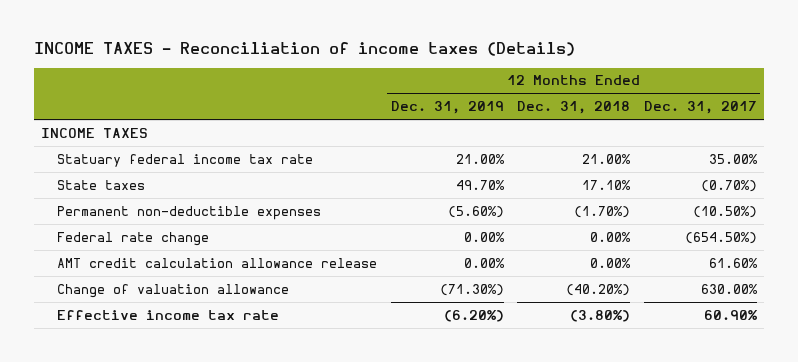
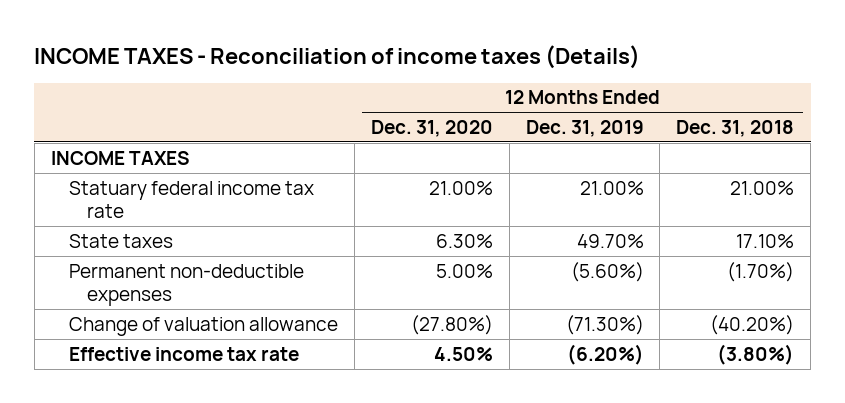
[643,101,757,115] Dec. 31, 2017 -> none
none -> [370,119,493,137] Dec. 31, 2020
[57,231,210,246] Federal rate change -> none
[57,257,378,268] AMT credit calculation allowance release -> none

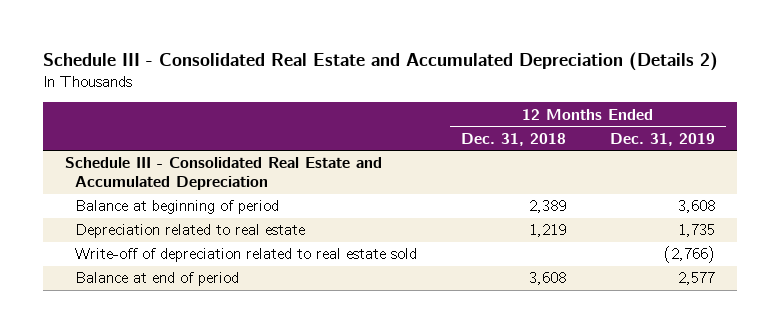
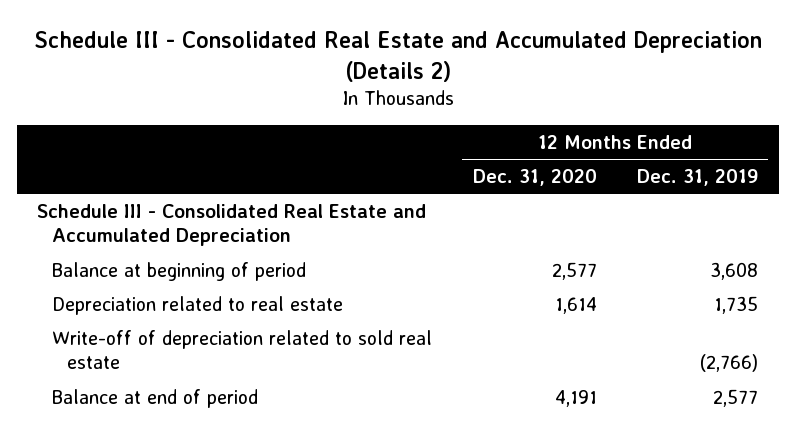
[461,132,567,146] Dec. 31, 2018 -> none
none -> [472,168,597,186] Dec. 31, 2020
[75,248,418,263] Write-off of depreciation related to real estate sold -> [51,329,432,370] Write-off of depreciation related to sold real estate

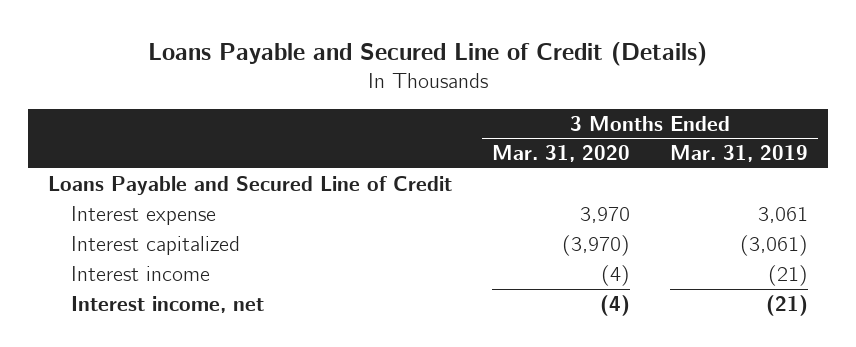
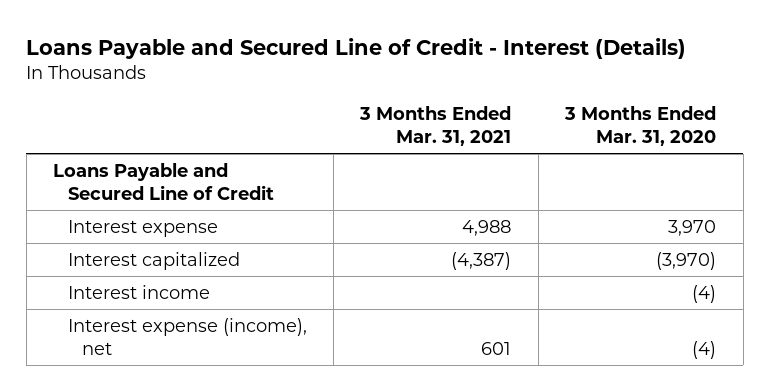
[147,42,707,67] Loans Payable and Secured Line of Credit (Details) -> [26,37,687,59] Loans Payable and Secured Line of Credit - Interest (Details)
[669,145,808,163] Mar. 31, 2019 -> none
none -> [359,105,512,146] 3 Months Ended Mar. 31, 2021
[70,295,264,313] Interest income, net -> [67,317,307,355] Interest expense (income), net

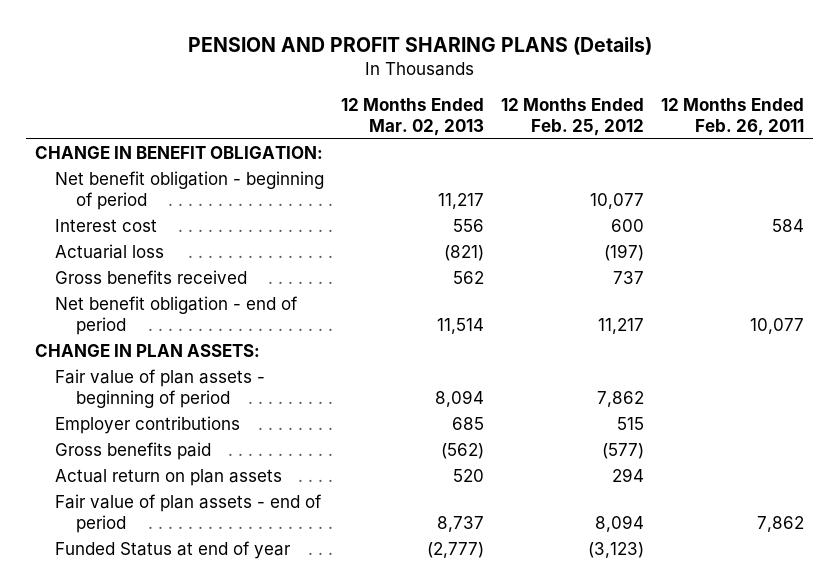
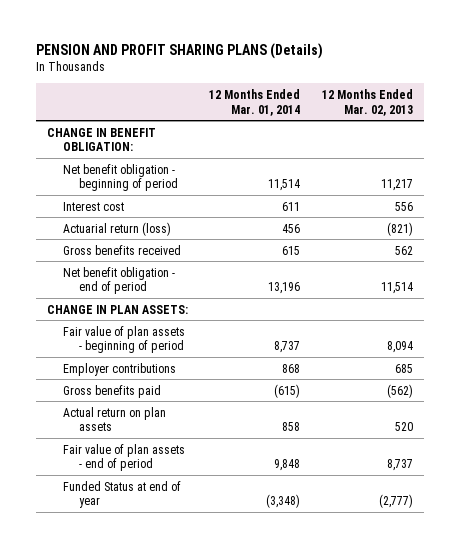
[501,98,645,137] 12 Months Ended Feb. 25, 2012 -> none
[661,98,805,137] 12 Months Ended Feb. 26, 2011 -> none
none -> [209,88,301,116] 12 Months Ended Mar. 01, 2014
[55,244,165,260] Actuarial loss -> [62,221,171,236] Actuarial return (loss)

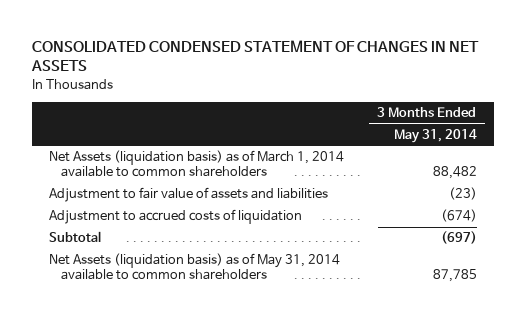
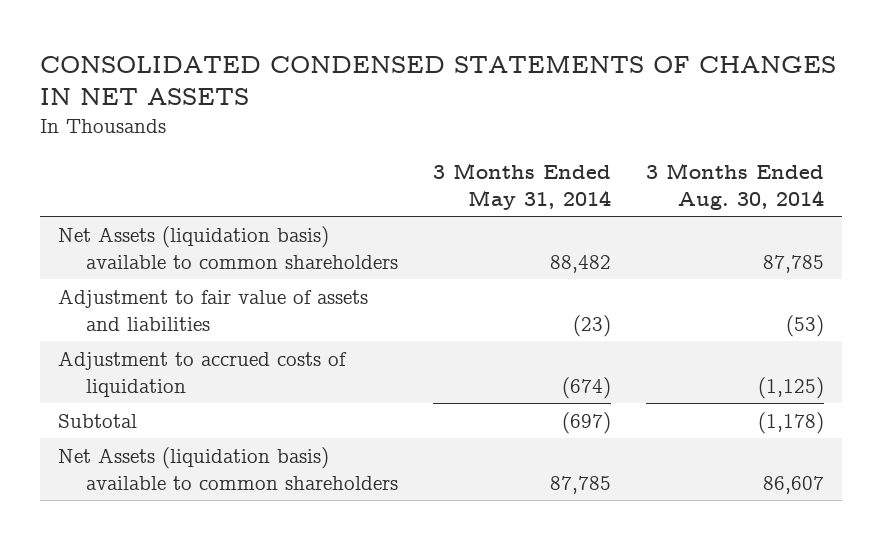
[30,39,479,72] CONSOLIDATED CONDENSED STATEMENT OF CHANGES IN NET ASSETS -> [40,54,837,106] CONSOLIDATED CONDENSED STATEMENTS OF CHANGES IN NET ASSETS
none -> [646,162,825,211] 3 Months Ended Aug. 30, 2014
[48,150,344,178] Net Assets (liquidation basis) as of March 1, 2014 available to common shareholders -> [57,225,398,269] Net Assets (liquidation basis) available to common shareholders
[48,253,340,281] Net Assets (liquidation basis) as of May 31, 2014 available to common shareholders -> [57,446,398,490] Net Assets (liquidation basis) available to common shareholders

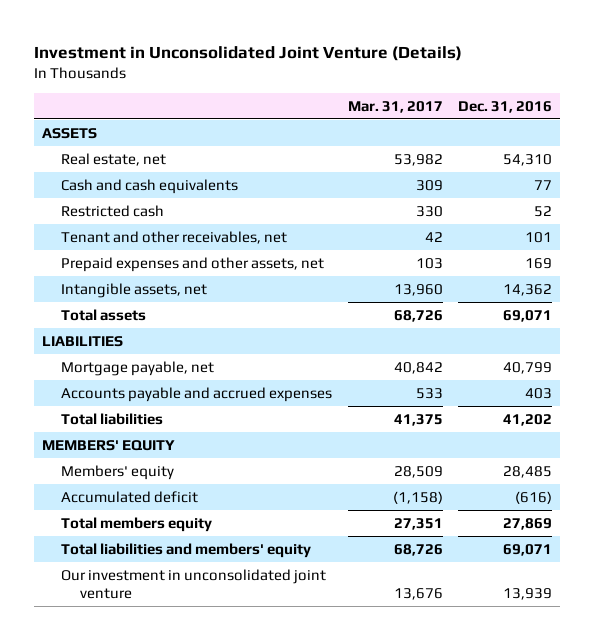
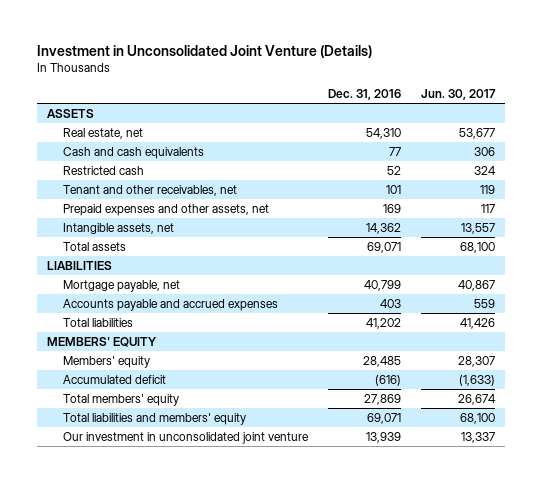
[347,100,443,113] Mar. 31, 2017 -> none
none -> [421,89,497,101] Jun. 30, 2017
[61,516,213,532] Total members equity -> [63,393,180,406] Total members' equity

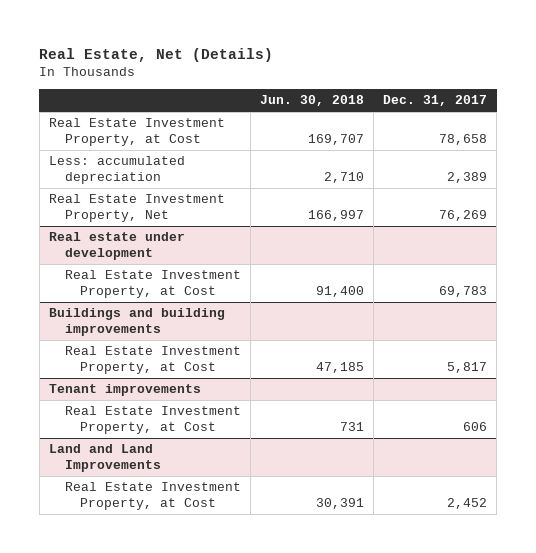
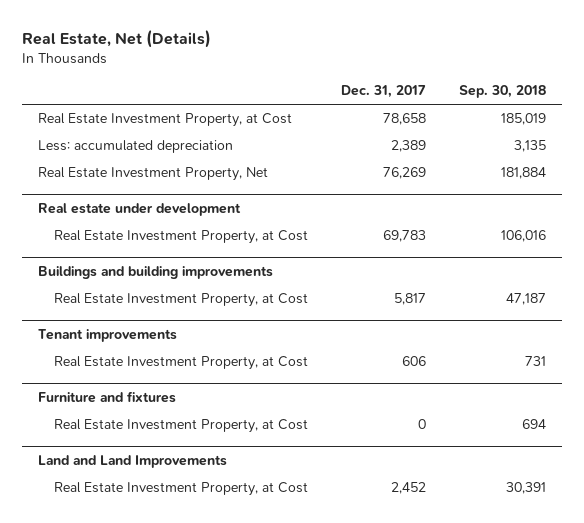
[259,95,364,107] Jun. 30, 2018 -> none
none -> [458,85,546,99] Sep. 30, 2018
none -> [38,390,177,403] Furniture and fixtures
none -> [54,419,309,434] Real Estate Investment Property, at Cost

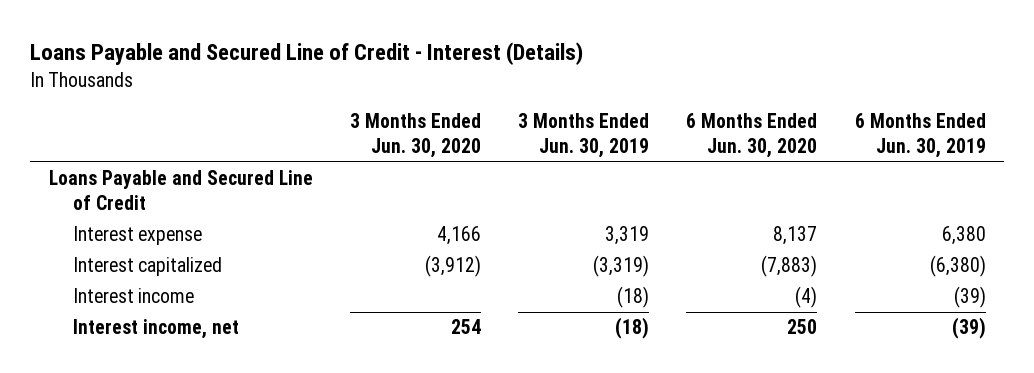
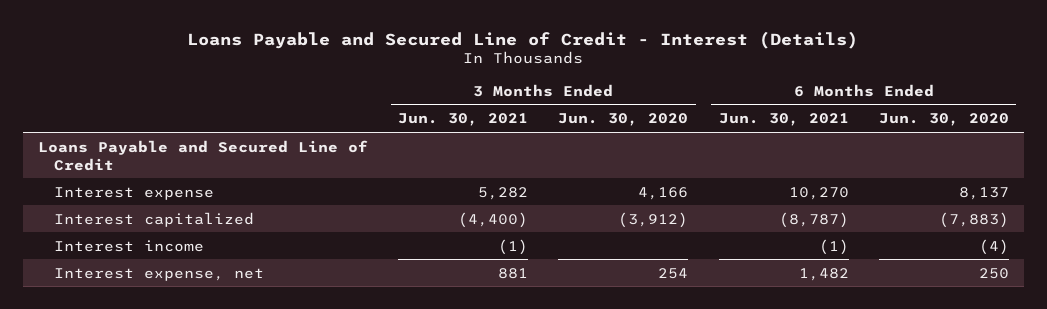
[518,113,650,159] 3 Months Ended Jun. 30, 2019 -> none
[854,113,986,159] 6 Months Ended Jun. 30, 2019 -> none
none -> [398,113,529,127] Jun. 30, 2021
none -> [718,113,849,127] Jun. 30, 2021
[73,319,240,340] Interest income, net -> [53,267,264,281] Interest expense, net

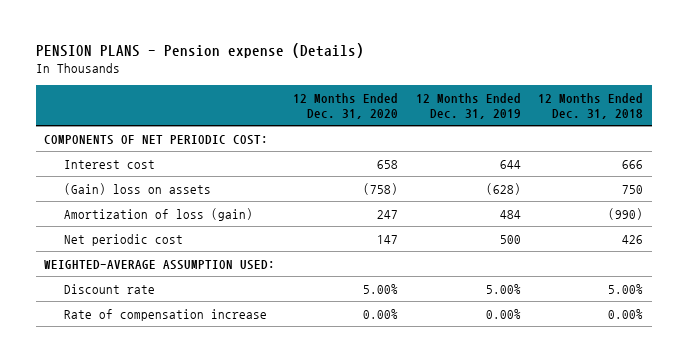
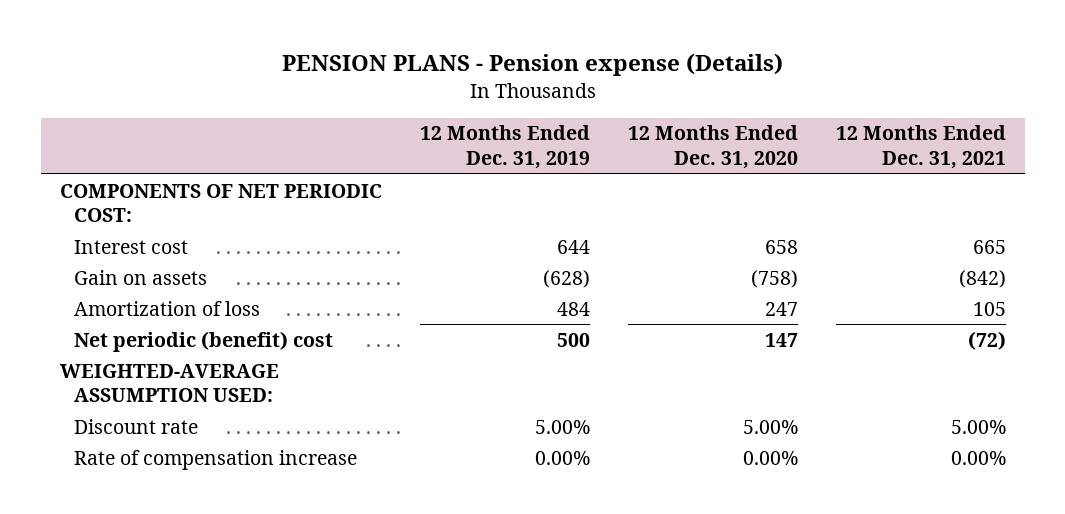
[538,92,644,119] 12 Months Ended Dec. 31, 2018 -> none
none -> [835,125,1006,170] 12 Months Ended Dec. 31, 2021
[64,182,212,195] (Gain) loss on assets -> [73,269,207,285] Gain on assets
[64,207,254,221] Amortization of loss (gain) -> [73,300,260,316] Amortization of loss
[64,233,184,246] Net periodic cost -> [73,330,333,352] Net periodic (benefit) cost

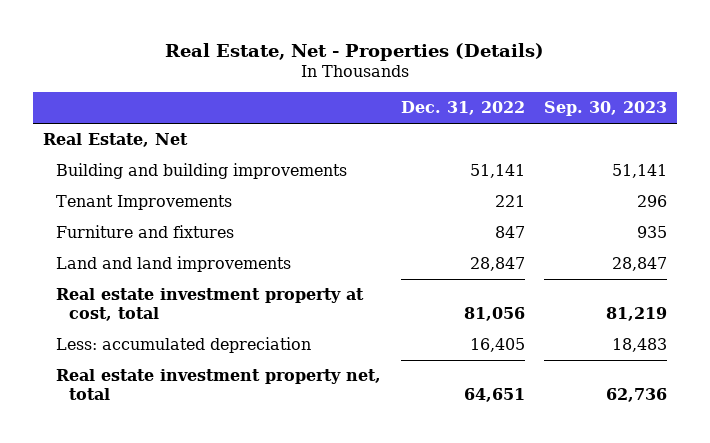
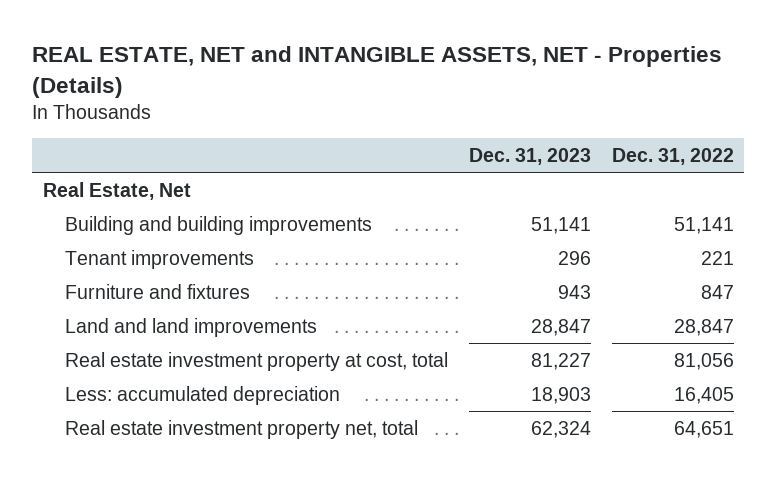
[165,42,545,61] Real Estate, Net - Properties (Details) -> [32,46,723,98] REAL ESTATE, NET and INTANGIBLE ASSETS, NET - Properties (Details)
[544,101,668,117] Sep. 30, 2023 -> none
none -> [469,147,592,165] Dec. 31, 2023
[56,194,233,210] Tenant Improvements -> [65,249,255,269] Tenant improvements

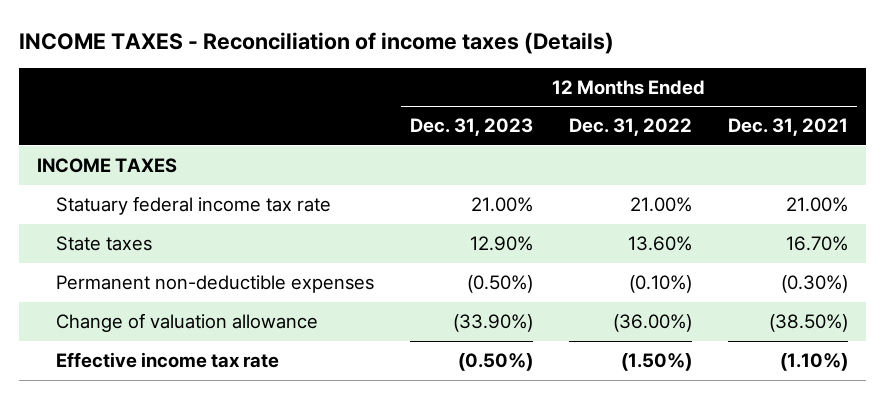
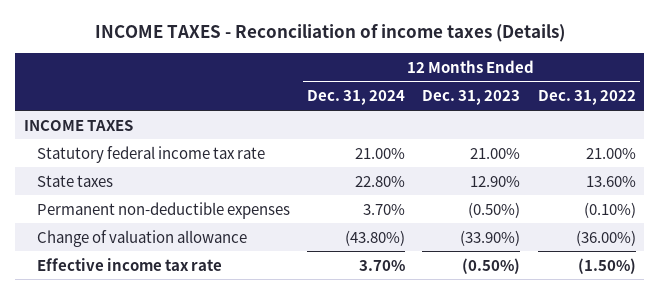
[727,118,848,137] Dec. 31, 2021 -> none
none -> [307,90,406,106] Dec. 31, 2024
[56,196,332,216] Statuary federal income tax rate -> [36,145,265,163] Statutory federal income tax rate

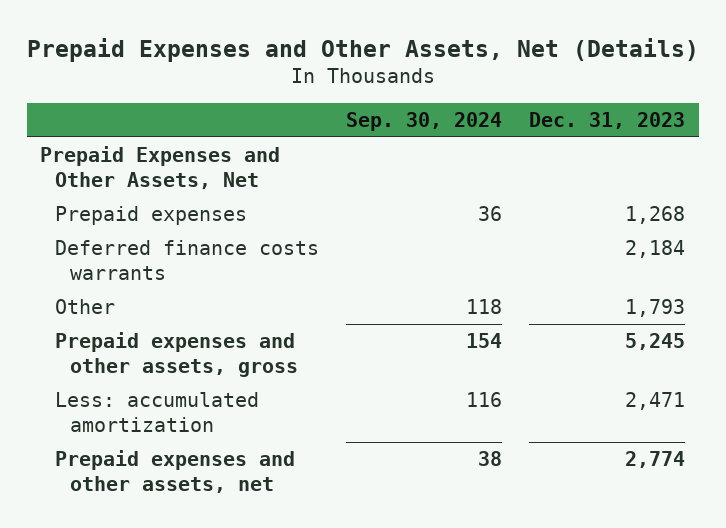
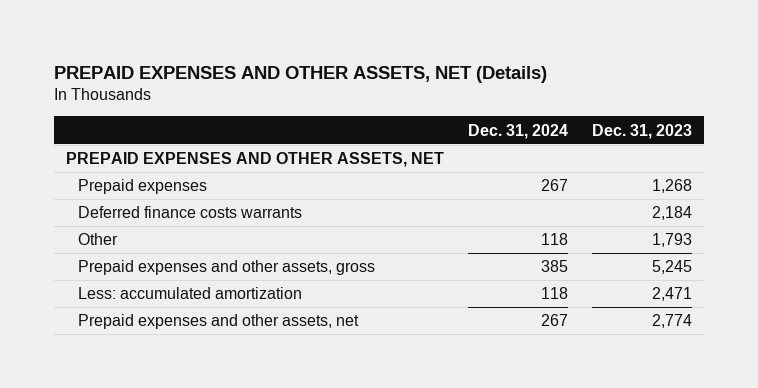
[26,37,699,62] Prepaid Expenses and Other Assets, Net (Details) -> [54,65,548,83] PREPAID EXPENSES AND OTHER ASSETS, NET (Details)
[346,112,503,132] Sep. 30, 2024 -> none
none -> [468,123,569,139] Dec. 31, 2024
[40,146,281,189] Prepaid Expenses and Other Assets, Net -> [66,152,445,168] PREPAID EXPENSES AND OTHER ASSETS, NET

